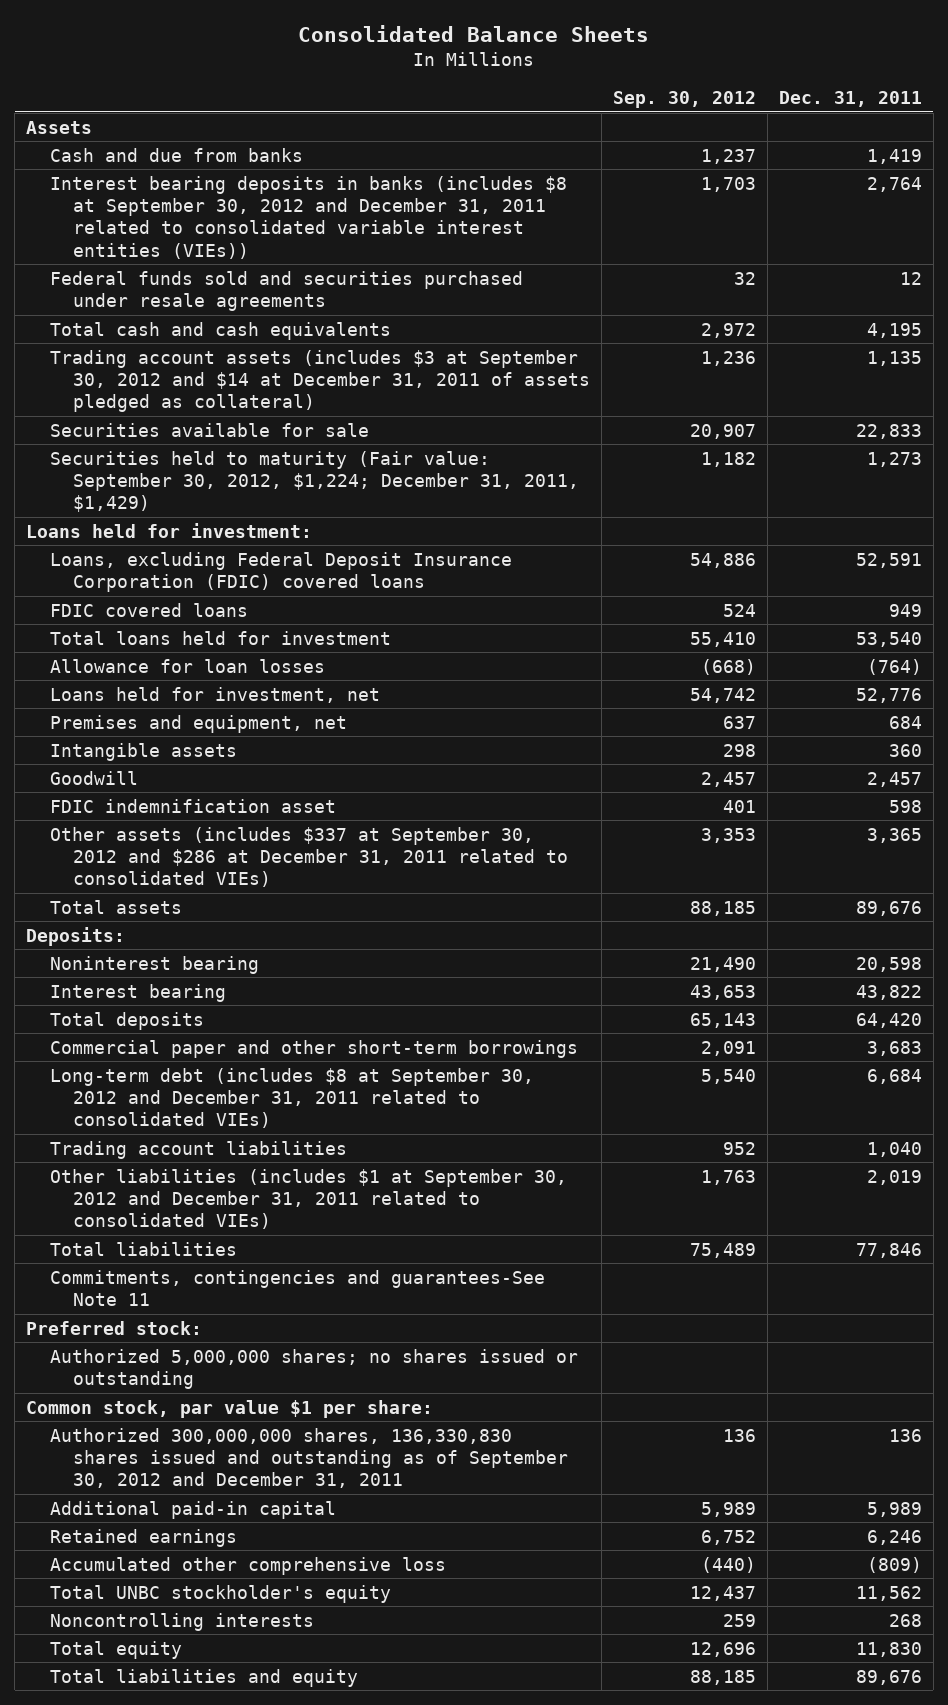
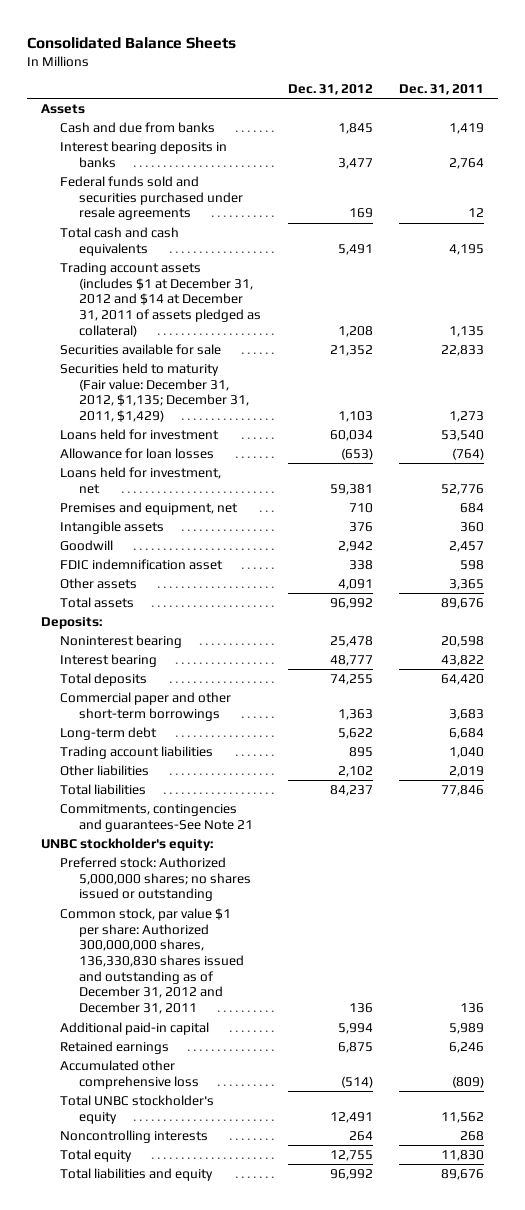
[612,91,756,109] Sep. 30, 2012 -> none
none -> [287,84,373,96] Dec. 31, 2012
[49,175,567,259] Interest bearing deposits in banks (includes $8 at September 30, 2012 and December 31, 2011 related to consolidated variable interest entities (VIEs)) -> [59,140,227,168] Interest bearing deposits in banks
[49,349,590,413] Trading account assets (includes $3 at September 30, 2012 and $14 at December 31, 2011 of assets pledged as collateral) -> [59,261,261,337] Trading account assets (includes $1 at December 31, 2012 and $14 at December 31, 2011 of assets pledged as collateral)
[26,522,313,538] Loans held for investment: -> none
[49,551,512,592] Loans, excluding Federal Deposit Insurance Corporation (FDIC) covered loans -> none
[49,602,248,617] FDIC covered loans -> none
[49,450,579,513] Securities held to maturity (Fair value: September 30, 2012, $1,224; December 31, 2011, $1,429) -> [59,362,249,423] Securities held to maturity (Fair value: December 31, 2012, $1,135; December 31, 2011, $1,429)
[49,630,391,645] Total loans held for investment -> [59,428,219,440] Loans held for investment
[49,826,568,888] Other assets (includes $337 at September 30, 2012 and $286 at December 31, 2011 related to consolidated VIEs) -> [59,577,137,589] Other assets
[49,1067,534,1129] Long-term debt (includes $8 at September 30, 2012 and December 31, 2011 related to consolidated VIEs) -> [59,726,157,740] Long-term debt
[49,1168,567,1230] Other liabilities (includes $1 at September 30, 2012 and December 31, 2011 related to consolidated VIEs) -> [59,764,149,776] Other liabilities
[26,1320,203,1335] Preferred stock: -> none
[26,1399,434,1418] Common stock, par value $1 per share: -> none
[49,1269,545,1306] Commitments, contingencies and guarantees-See Note 11 -> [59,803,253,832] Commitments, contingencies and guarantees-See Note 21
none -> [40,837,213,851] UNBC stockholder's equity:
[49,1348,578,1389] Authorized 5,000,000 shares; no shares issued or outstanding -> [59,856,251,902] Preferred stock: Authorized 5,000,000 shares; no shares issued or outstanding
[49,1427,568,1489] Authorized 300,000,000 shares, 136,330,830 shares issued and outstanding as of September 30, 2012 and December 31, 2011 -> [59,907,244,1015] Common stock, par value $1 per share: Authorized 300,000,000 shares, 136,330,830 shares issued and outstanding as of December 31, 2012 and December 31, 2011

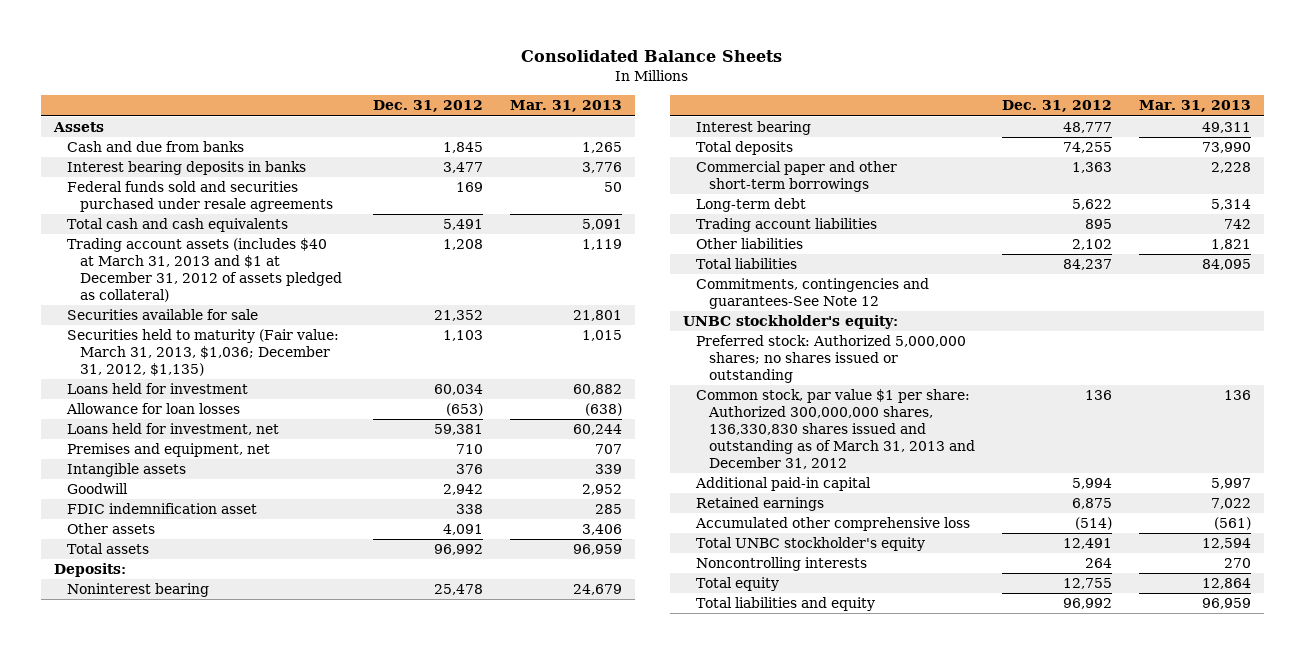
[399,84,485,96] Dec. 31, 2011 -> none
none -> [509,100,622,113] Mar. 31, 2013
[59,261,261,337] Trading account assets (includes $1 at December 31, 2012 and $14 at December 31, 2011 of assets pledged as collateral) -> [67,238,343,303] Trading account assets (includes $40 at March 31, 2013 and $1 at December 31, 2012 of assets pledged as collateral)
[59,362,249,423] Securities held to maturity (Fair value: December 31, 2012, $1,135; December 31, 2011, $1,429) -> [67,329,340,377] Securities held to maturity (Fair value: March 31, 2013, $1,036; December 31, 2012, $1,135)
[59,803,253,832] Commitments, contingencies and guarantees-See Note 21 -> [696,278,930,310] Commitments, contingencies and guarantees-See Note 12
[59,907,244,1015] Common stock, par value $1 per share: Authorized 300,000,000 shares, 136,330,830 shares issued and outstanding as of December 31, 2012 and December 31, 2011 -> [696,389,976,470] Common stock, par value $1 per share: Authorized 300,000,000 shares, 136,330,830 shares issued and outstanding as of March 31, 2013 and December 31, 2012

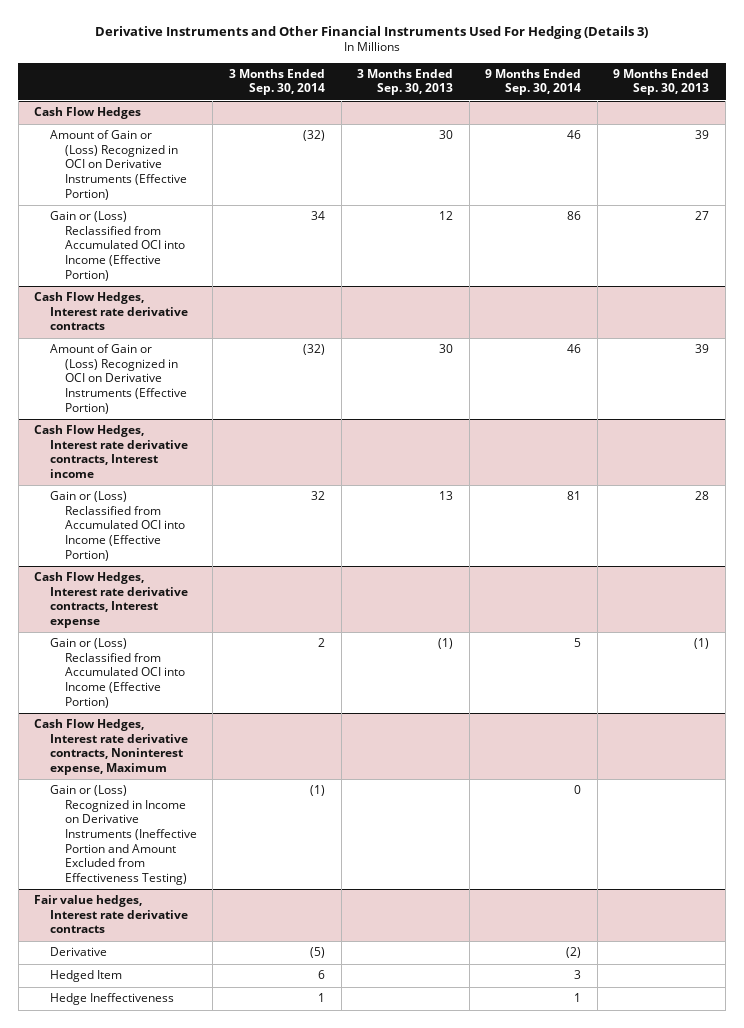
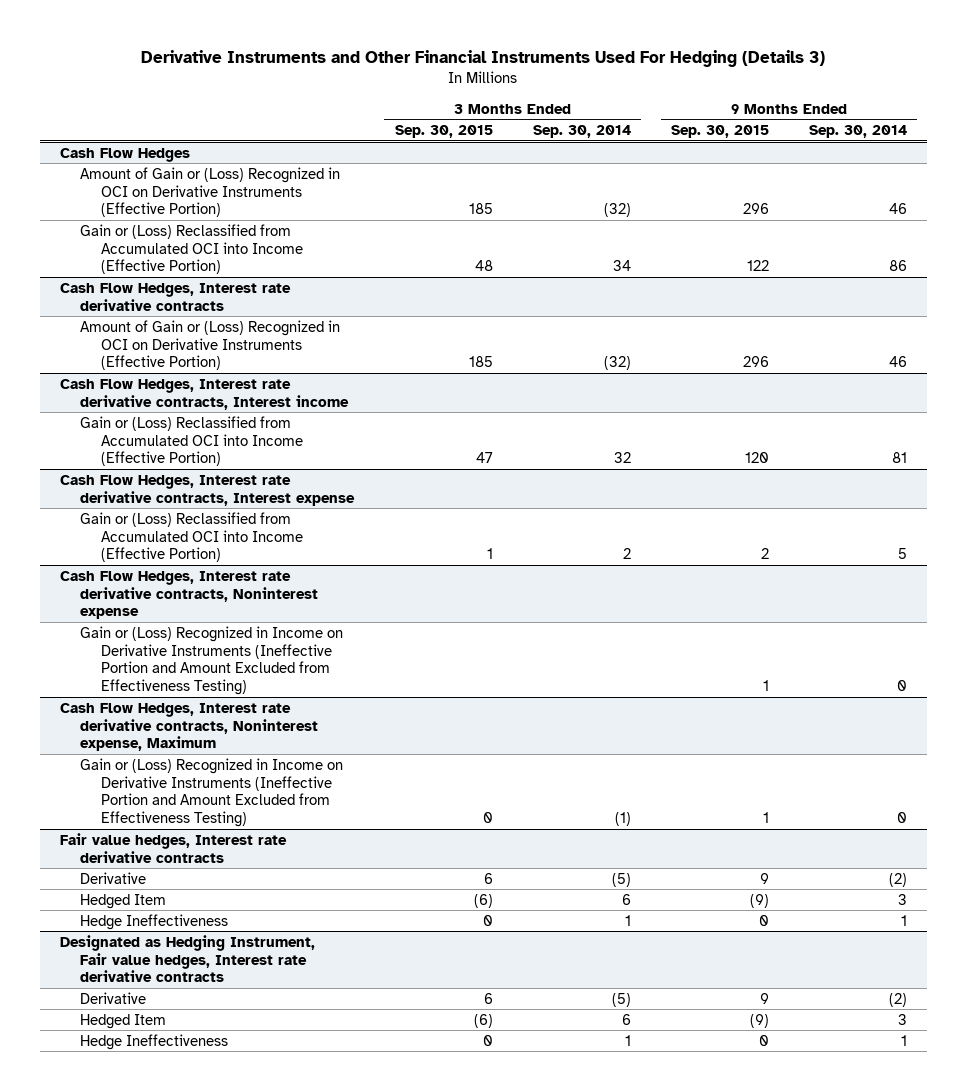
[357,68,454,96] 3 Months Ended Sep. 30, 2013 -> none
[613,68,710,96] 9 Months Ended Sep. 30, 2013 -> none
none -> [394,125,493,139] Sep. 30, 2015
none -> [670,125,769,139] Sep. 30, 2015
none -> [59,570,319,620] Cash Flow Hedges, Interest rate derivative contracts, Noninterest expense
none -> [80,625,344,696] Gain or (Loss) Recognized in Income on Derivative Instruments (Ineffective Portion and Amount Excluded from Effectiveness Testing)
none -> [59,934,315,983] Designated as Hedging Instrument, Fair value hedges, Interest rate derivative contracts
none -> [80,991,147,1004] Derivative
none -> [80,1013,167,1029] Hedged Item
none -> [80,1033,229,1050] Hedge Ineffectiveness

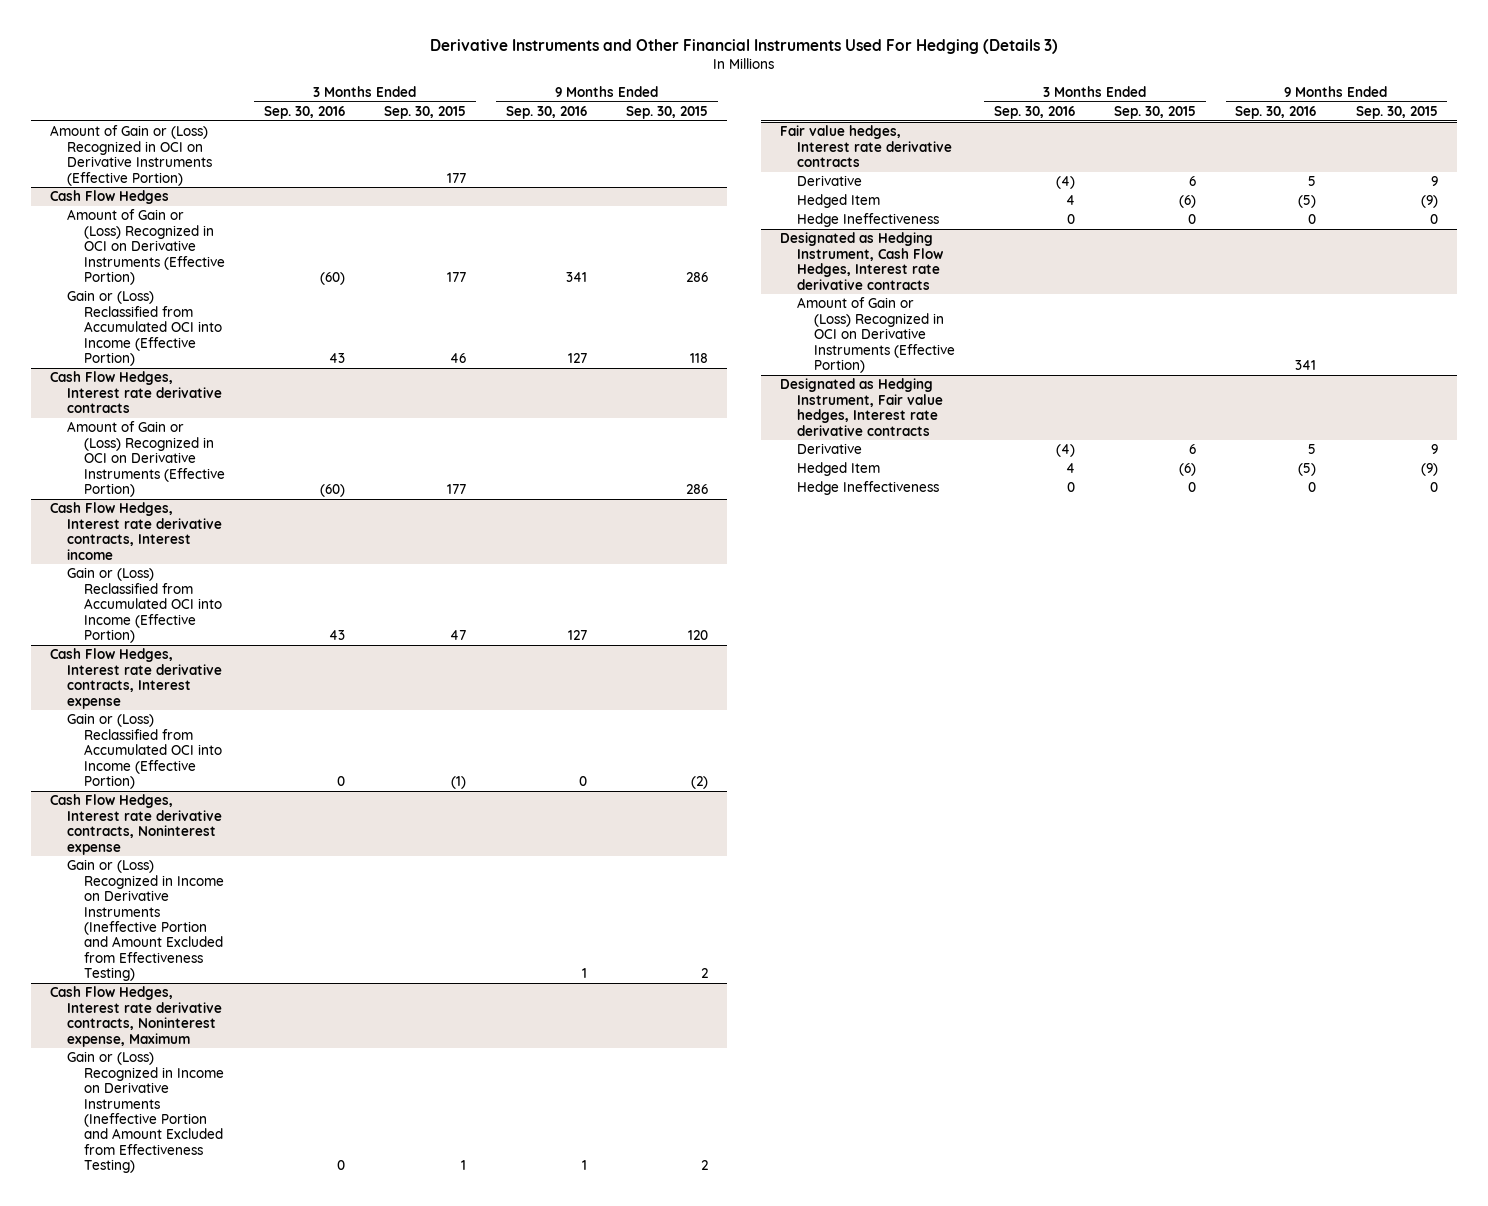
[532,125,631,139] Sep. 30, 2014 -> none
[808,125,907,139] Sep. 30, 2014 -> none
none -> [264,106,346,120] Sep. 30, 2016
none -> [505,106,587,120] Sep. 30, 2016
none -> [50,125,213,186] Amount of Gain or (Loss) Recognized in OCI on Derivative Instruments (Effective Portion)
[468,203,493,215] 185 -> [447,271,467,282] 177
[742,203,769,215] 296 -> [685,271,708,282] 286
[474,260,493,272] 48 -> [450,352,467,363] 46
[746,260,769,272] 122 -> [689,352,708,363] 118
[468,356,493,368] 185 -> [447,483,467,494] 177
[742,356,769,368] 296 -> [685,483,708,494] 286
[486,548,493,560] 1 -> [451,775,467,789] (1)
[760,548,769,560] 2 -> [690,775,708,789] (2)
[762,680,769,692] 1 -> [700,968,708,979] 2
[482,812,493,824] 0 -> [461,1160,467,1171] 1
[762,812,769,824] 1 -> [700,1160,708,1171] 2
none -> [780,232,944,290] Designated as Hedging Instrument, Cash Flow Hedges, Interest rate derivative contracts
none -> [797,297,955,373] Amount of Gain or (Loss) Recognized in OCI on Derivative Instruments (Effective Portion)

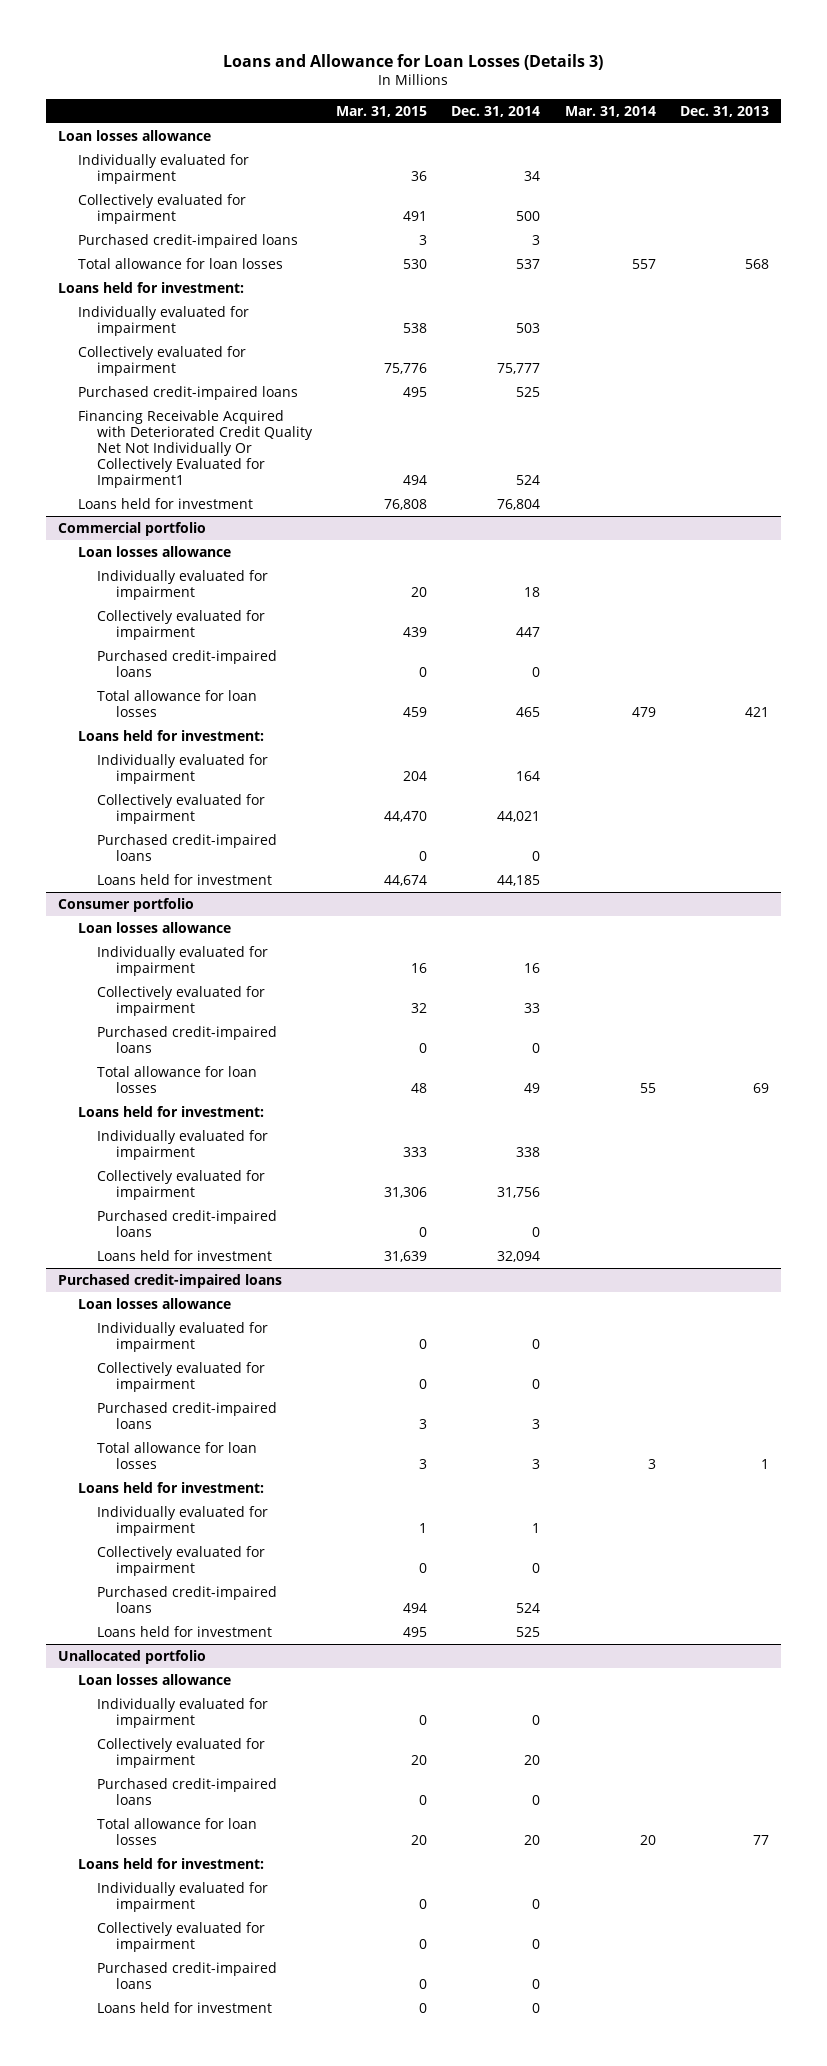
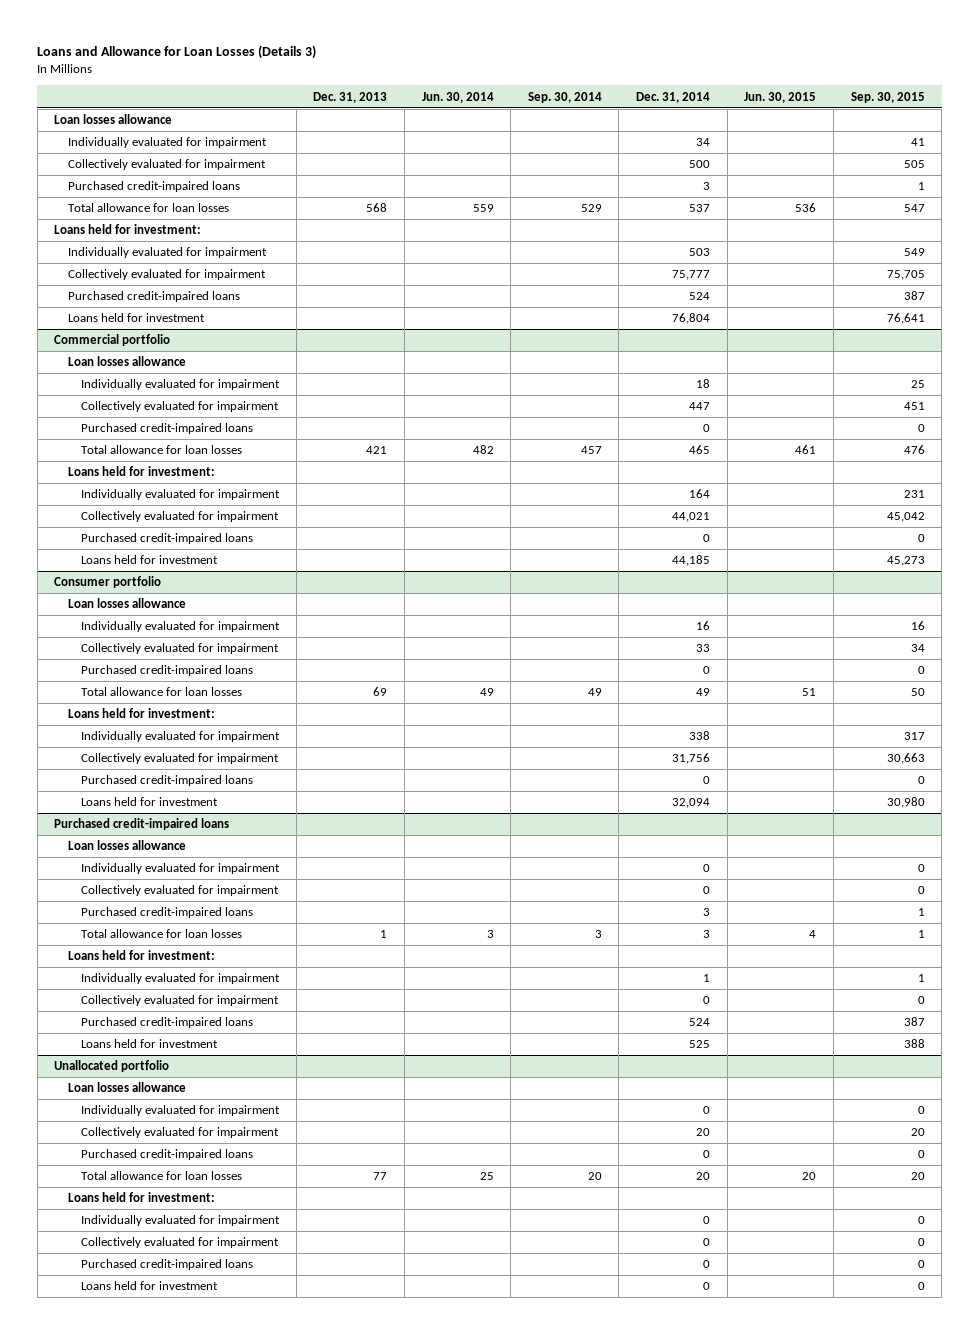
[336,105,428,117] Mar. 31, 2015 -> none
[564,105,656,117] Mar. 31, 2014 -> none
none -> [421,91,494,103] Jun. 30, 2014
none -> [527,91,602,103] Sep. 30, 2014
none -> [744,91,817,103] Jun. 30, 2015
none -> [850,91,925,103] Sep. 30, 2015
[77,409,314,488] Financing Receivable Acquired with Deteriorated Credit Quality Net Not Individually Or Collectively Evaluated for Impairment1 -> none
[516,386,541,397] 525 -> [689,292,711,301] 524

